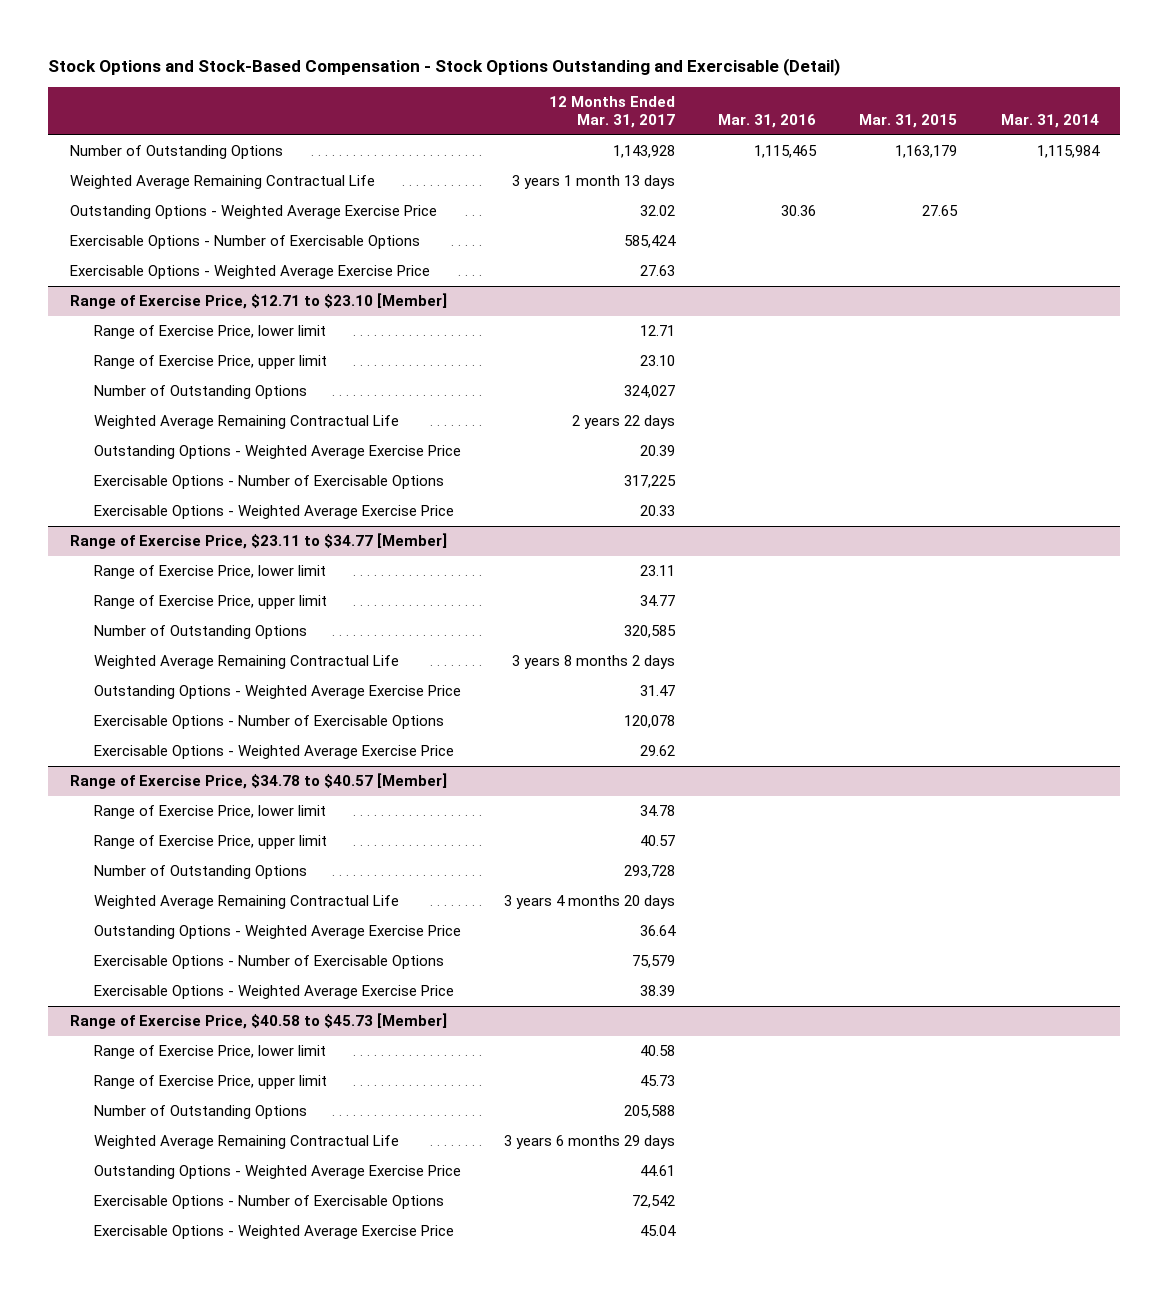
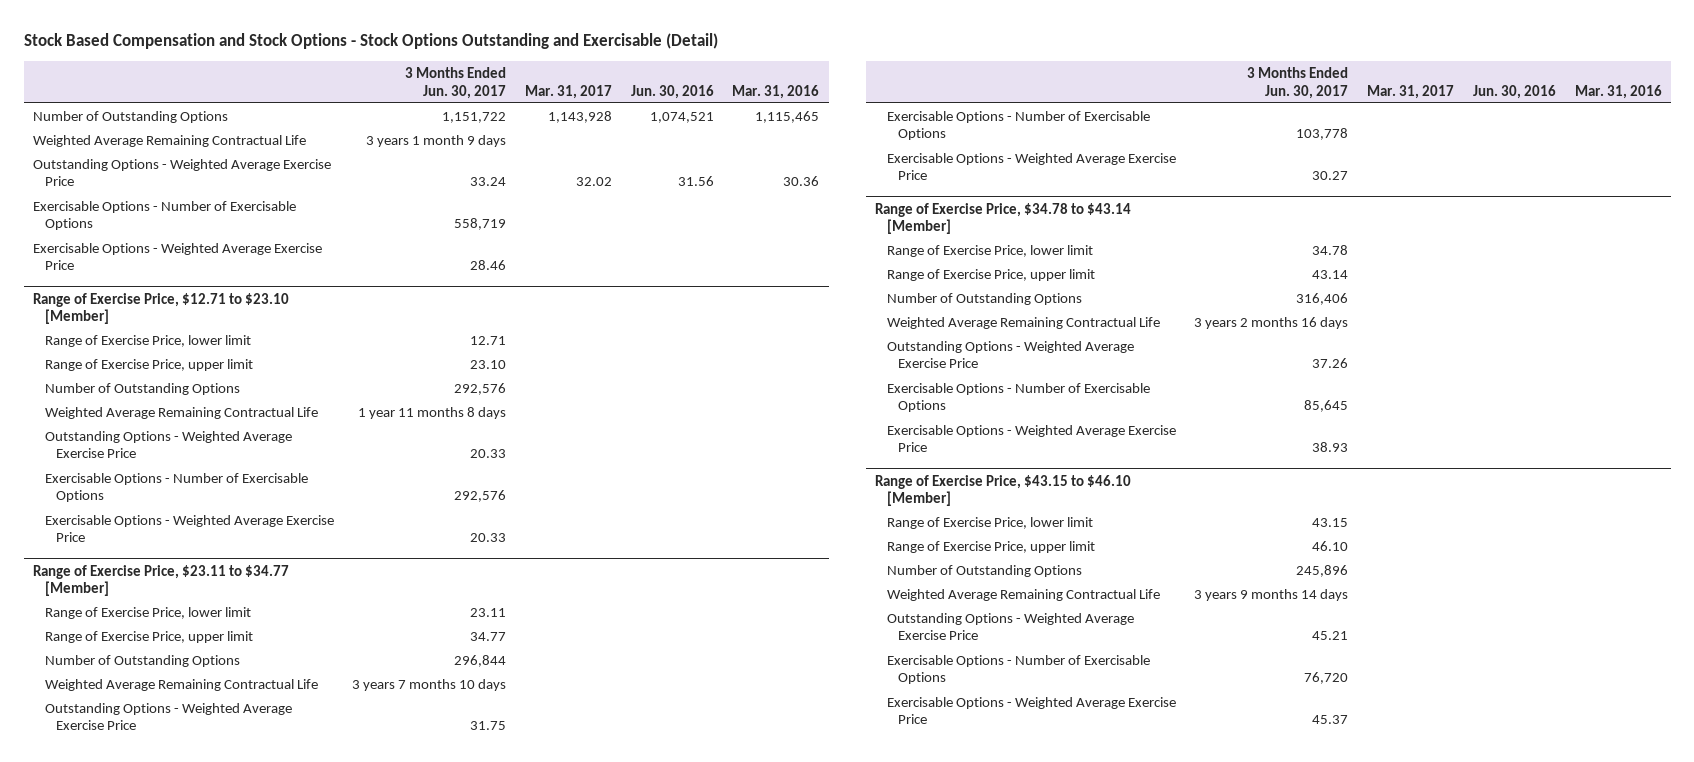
[48,57,841,76] Stock Options and Stock-Based Compensation - Stock Options Outstanding and Exercisable (Detail) -> [23,33,718,50] Stock Based Compensation and Stock Options - Stock Options Outstanding and Exercisable (Detail)
[548,95,675,129] 12 Months Ended Mar. 31, 2017 -> none
[859,114,958,129] Mar. 31, 2015 -> none
[1000,114,1099,129] Mar. 31, 2014 -> none
none -> [405,67,507,99] 3 Months Ended Jun. 30, 2017
none -> [524,84,612,99] Mar. 31, 2017
none -> [630,84,714,99] Jun. 30, 2016
[69,773,447,790] Range of Exercise Price, $34.78 to $40.57 [Member] -> [875,202,1132,235] Range of Exercise Price, $34.78 to $43.14 [Member]
[69,1013,447,1030] Range of Exercise Price, $40.58 to $45.73 [Member] -> [875,474,1132,507] Range of Exercise Price, $43.15 to $46.10 [Member]

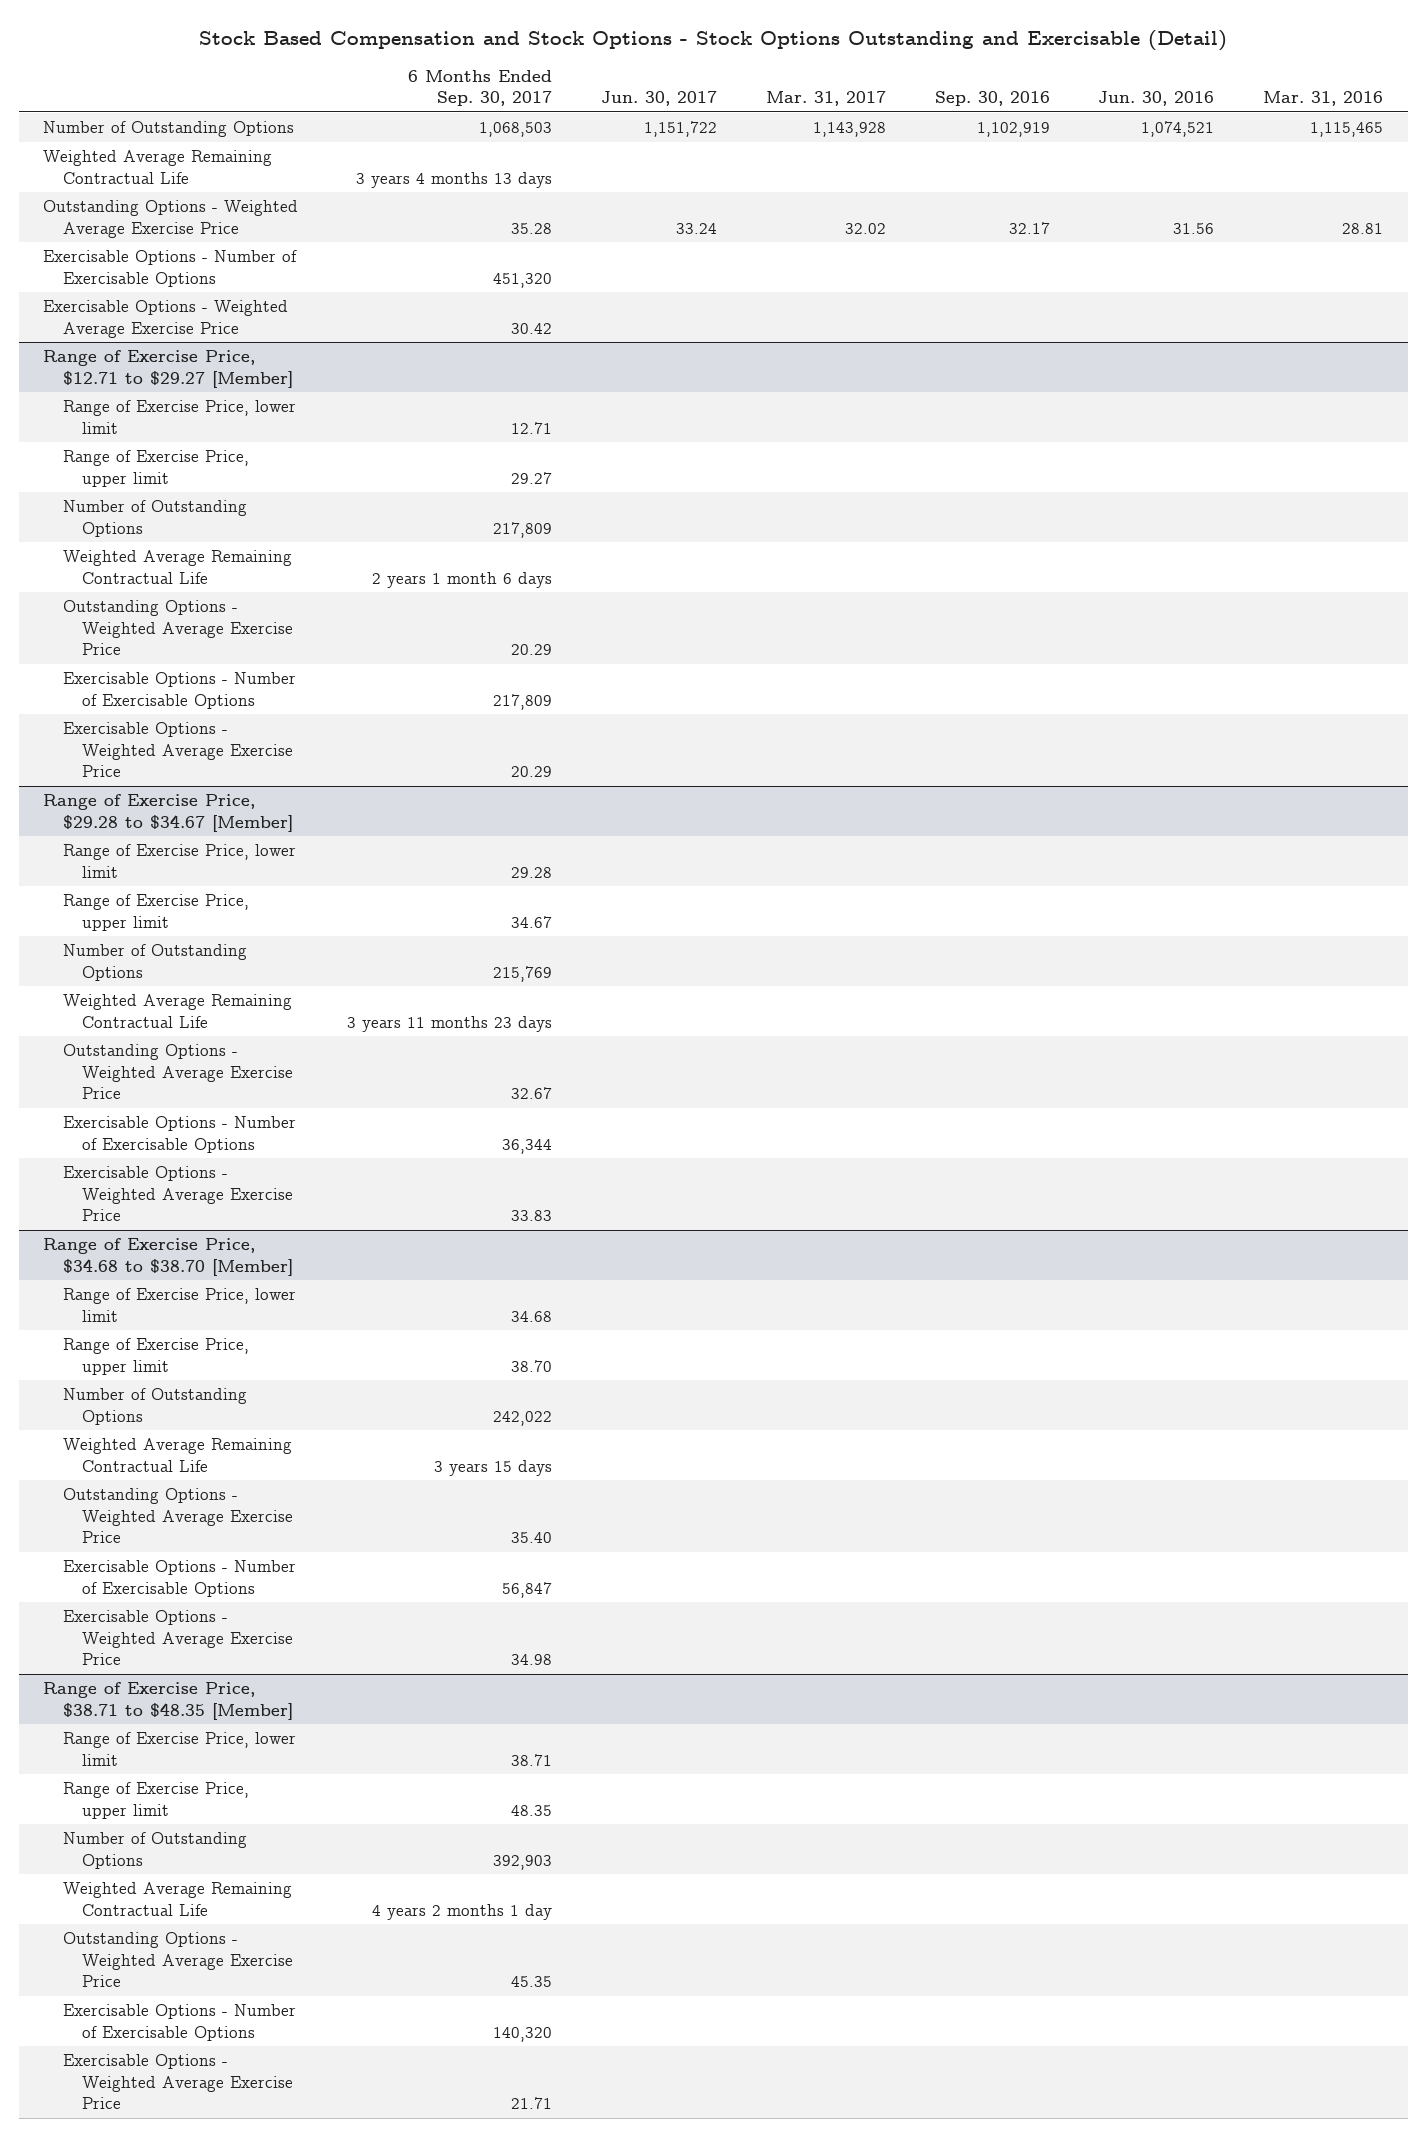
[405,67,507,99] 3 Months Ended Jun. 30, 2017 -> none
none -> [408,69,553,107] 6 Months Ended Sep. 30, 2017
none -> [600,91,717,107] Jun. 30, 2017
none -> [934,91,1050,107] Sep. 30, 2016
[783,176,820,187] 30.36 -> [1342,222,1384,234] 28.81
[32,292,289,325] Range of Exercise Price, $12.71 to $23.10 [Member] -> [43,350,293,388] Range of Exercise Price, $12.71 to $29.27 [Member]
[32,564,289,597] Range of Exercise Price, $23.11 to $34.77 [Member] -> [43,794,293,832] Range of Exercise Price, $29.28 to $34.67 [Member]
[875,202,1132,235] Range of Exercise Price, $34.78 to $43.14 [Member] -> [43,1238,293,1276] Range of Exercise Price, $34.68 to $38.70 [Member]
[875,474,1132,507] Range of Exercise Price, $43.15 to $46.10 [Member] -> [43,1682,293,1720] Range of Exercise Price, $38.71 to $48.35 [Member]

